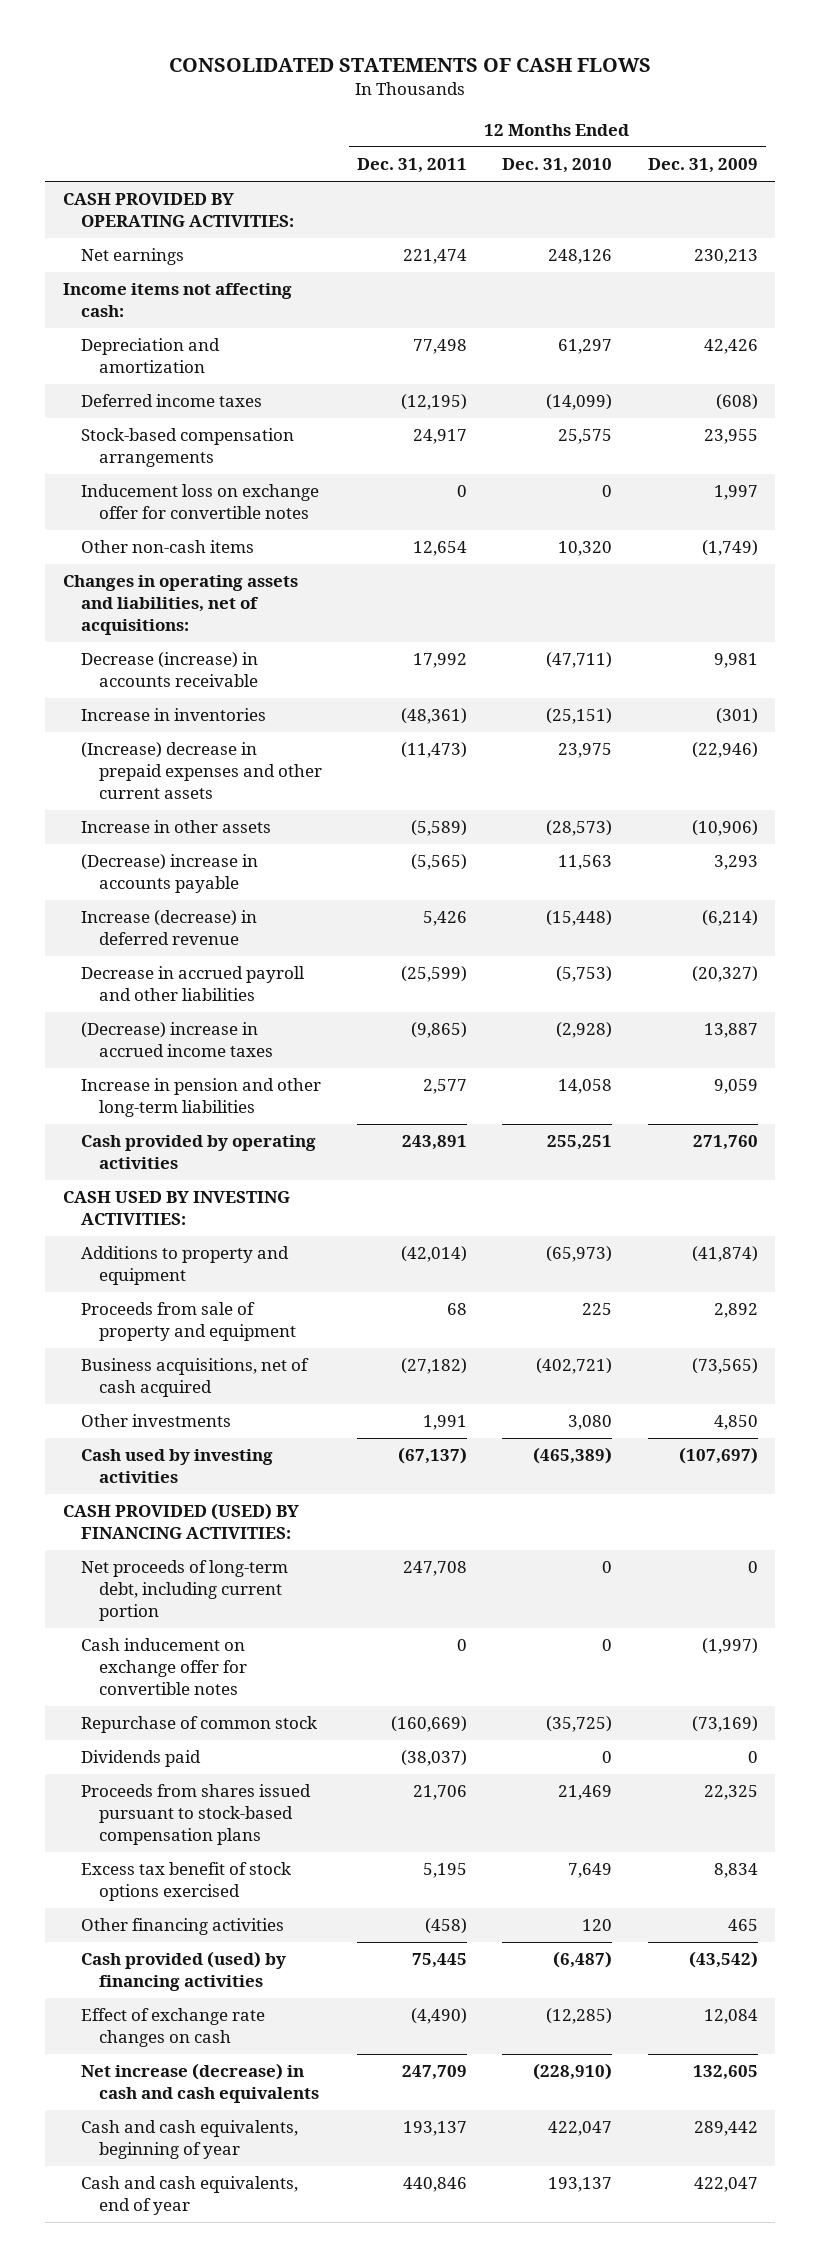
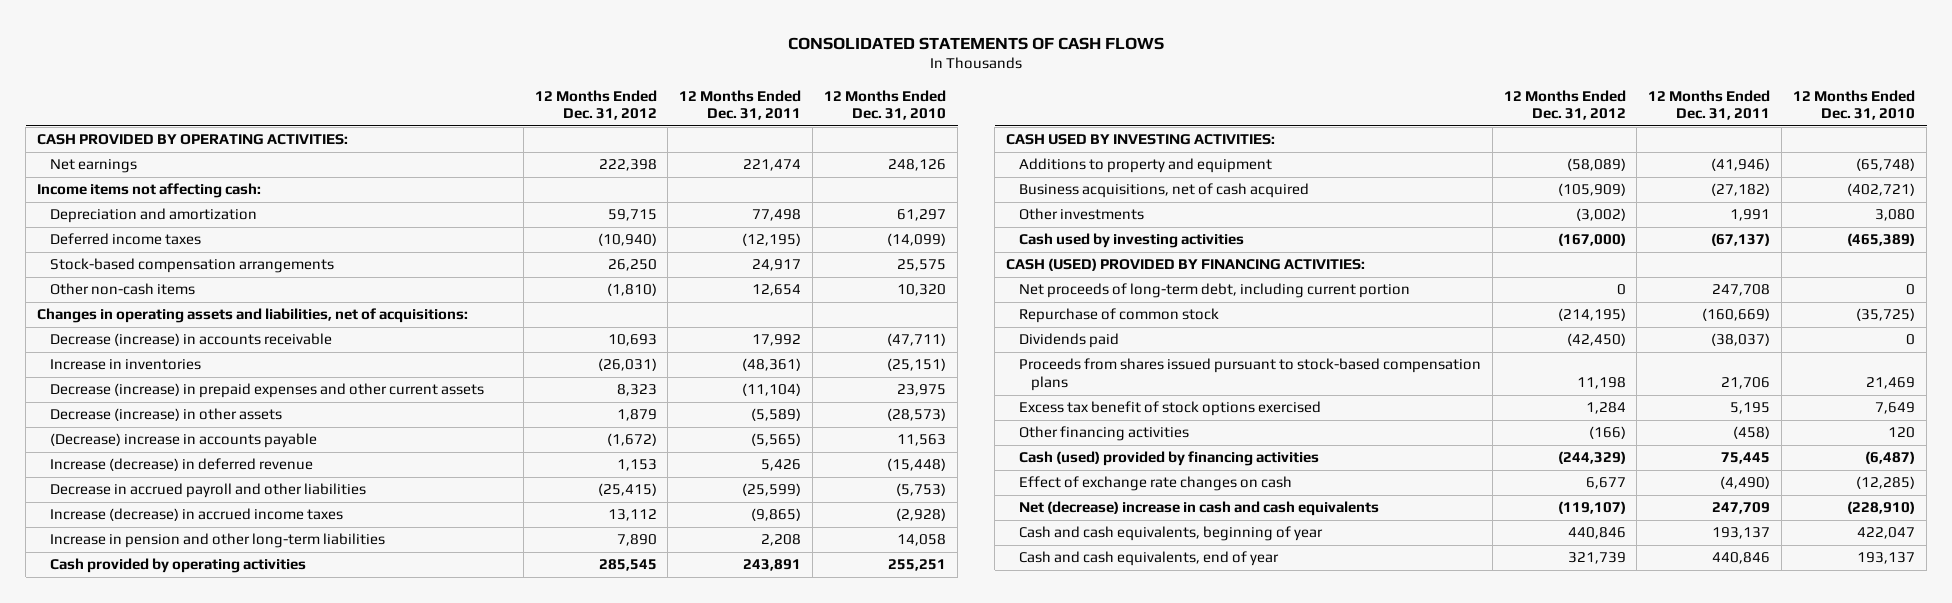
[647,158,758,174] Dec. 31, 2009 -> none
none -> [534,89,657,121] 12 Months Ended Dec. 31, 2012
[81,484,320,520] Inducement loss on exchange offer for convertible notes -> none
[81,742,323,800] (Increase) decrease in prepaid expenses and other current assets -> [49,383,484,399] Decrease (increase) in prepaid expenses and other current assets
[401,742,468,759] (11,473) -> [742,383,802,397] (11,104)
[81,820,272,834] Increase in other assets -> [49,408,282,422] Decrease (increase) in other assets
[81,1022,274,1058] (Decrease) increase in accrued income taxes -> [49,508,343,522] Increase (decrease) in accrued income taxes
[423,1079,468,1095] 2,577 -> [761,534,802,547] 2,208
[81,1302,297,1342] Proceeds from sale of property and equipment -> none
[401,1246,468,1263] (42,014) -> [1711,158,1771,172] (41,946)
[546,1246,613,1263] (65,973) -> [1856,158,1916,172] (65,748)
[62,1503,299,1540] CASH PROVIDED (USED) BY FINANCING ACTIVITIES: -> [1006,258,1366,272] CASH (USED) PROVIDED BY FINANCING ACTIVITIES:
[81,1638,248,1696] Cash inducement on exchange offer for convertible notes -> none
[81,1951,287,1992] Cash provided (used) by financing activities -> [1018,451,1319,467] Cash (used) provided by financing activities
[81,2063,320,2104] Net increase (decrease) in cash and cash equivalents -> [1018,501,1379,517] Net (decrease) increase in cash and cash equivalents

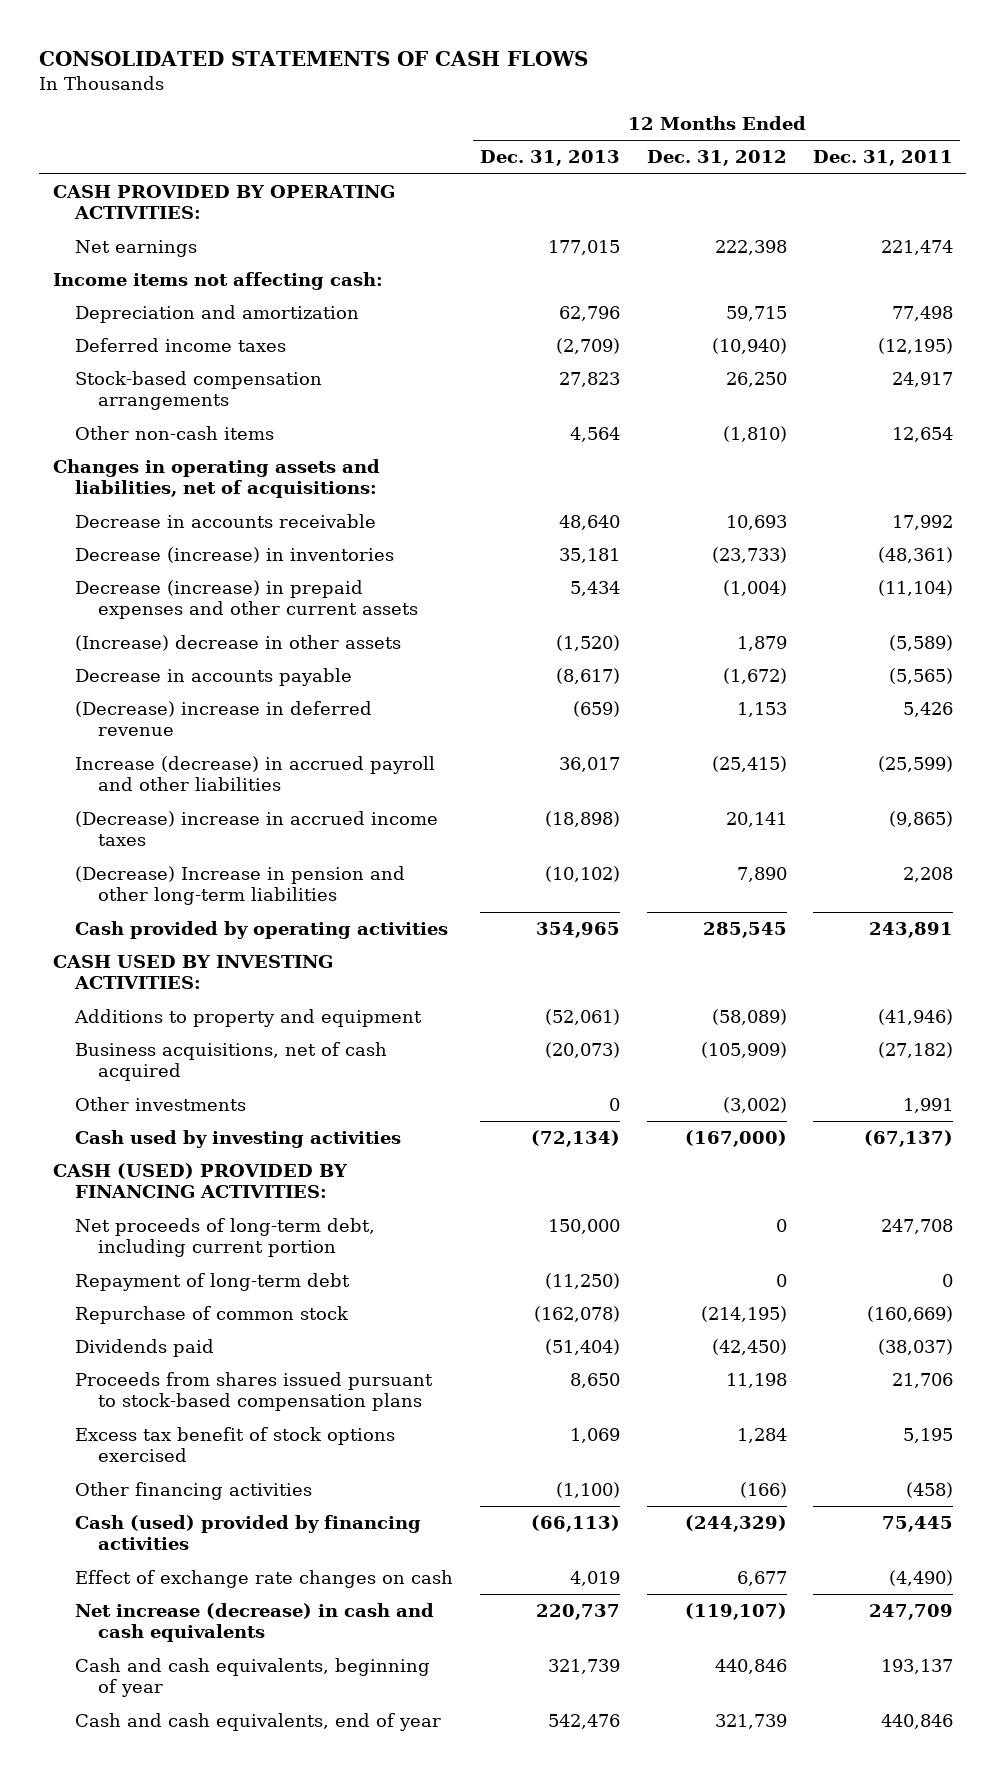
[824,89,947,121] 12 Months Ended Dec. 31, 2010 -> none
none -> [479,150,620,167] Dec. 31, 2013
[49,333,332,347] Decrease (increase) in accounts receivable -> [75,514,377,529] Decrease in accounts receivable
[49,359,201,371] Increase in inventories -> [75,547,395,564] Decrease (increase) in inventories
[597,358,657,372] (26,031) -> [711,547,787,564] (23,733)
[616,384,657,397] 8,323 -> [722,580,787,597] (1,004)
[49,408,282,422] Decrease (increase) in other assets -> [75,635,402,652] (Increase) decrease in other assets
[49,433,317,449] (Decrease) increase in accounts payable -> [75,668,353,687] Decrease in accounts payable
[49,458,313,472] Increase (decrease) in deferred revenue -> [75,701,373,737] (Decrease) increase in deferred revenue
[49,483,366,499] Decrease in accrued payroll and other liabilities -> [75,756,436,792] Increase (decrease) in accrued payroll and other liabilities
[49,508,343,522] Increase (decrease) in accrued income taxes -> [75,811,439,847] (Decrease) increase in accrued income taxes
[607,509,657,522] 13,112 -> [725,812,787,828] 20,141
[49,533,385,549] Increase in pension and other long-term liabilities -> [75,866,406,906] (Decrease) Increase in pension and other long-term liabilities
none -> [75,1273,351,1292] Repayment of long-term debt
[1018,501,1379,517] Net (decrease) increase in cash and cash equivalents -> [75,1603,435,1643] Net increase (decrease) in cash and cash equivalents

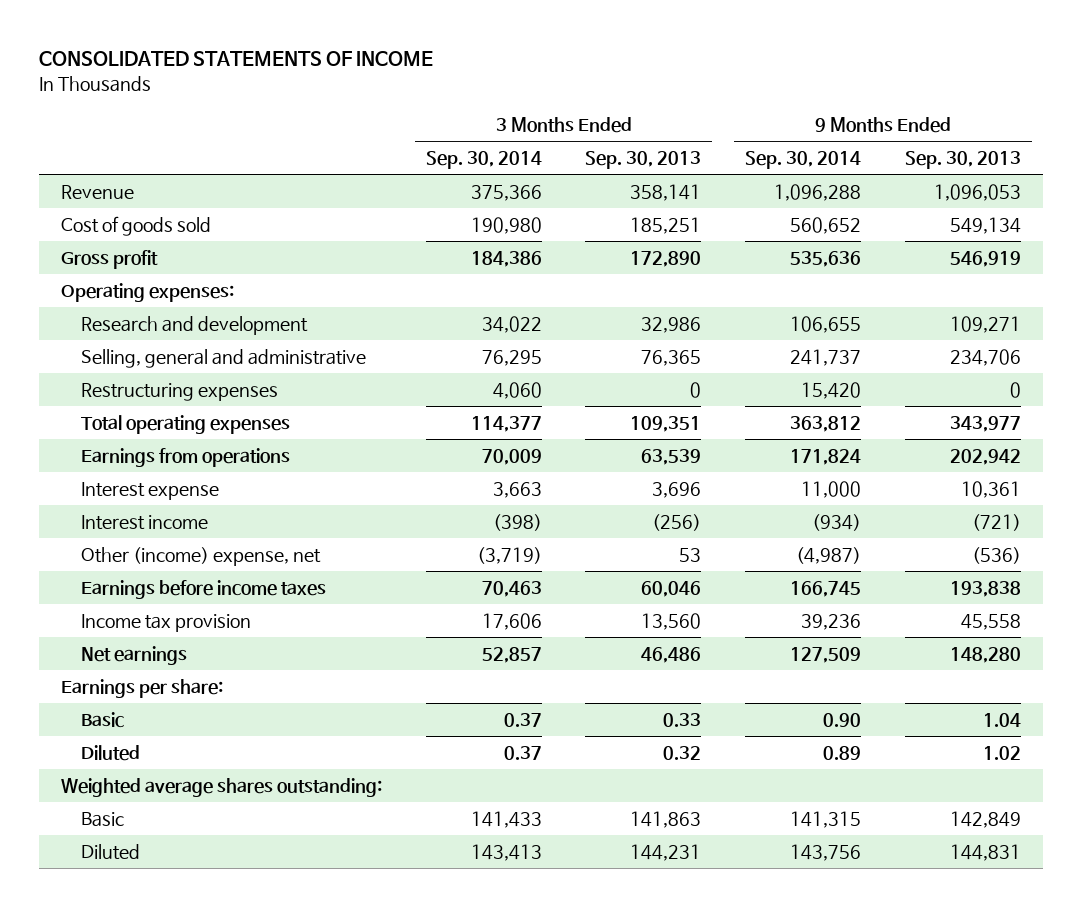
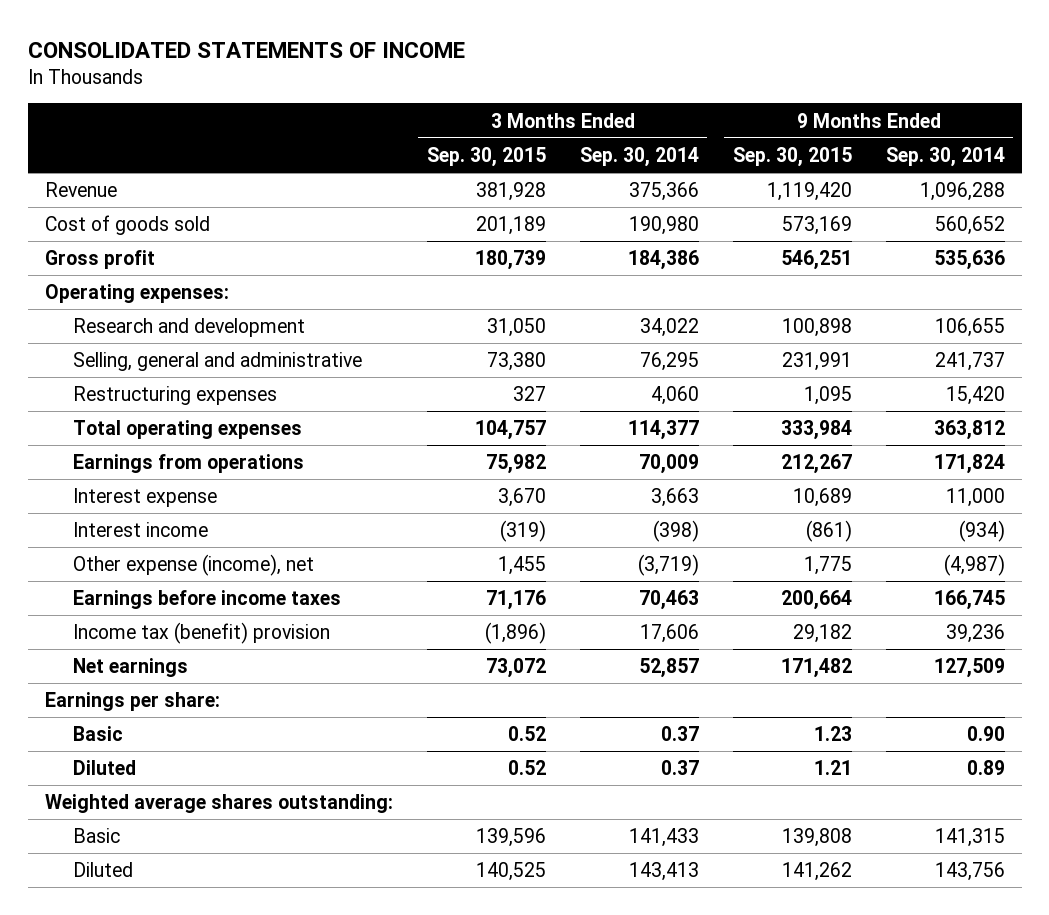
[585,151,702,170] Sep. 30, 2013 -> none
[904,151,1021,170] Sep. 30, 2013 -> none
none -> [426,147,546,168] Sep. 30, 2015
none -> [732,147,852,168] Sep. 30, 2015
[80,546,321,566] Other (income) expense, net -> [73,554,315,577] Other expense (income), net
[80,613,251,632] Income tax provision -> [73,622,331,645] Income tax (benefit) provision

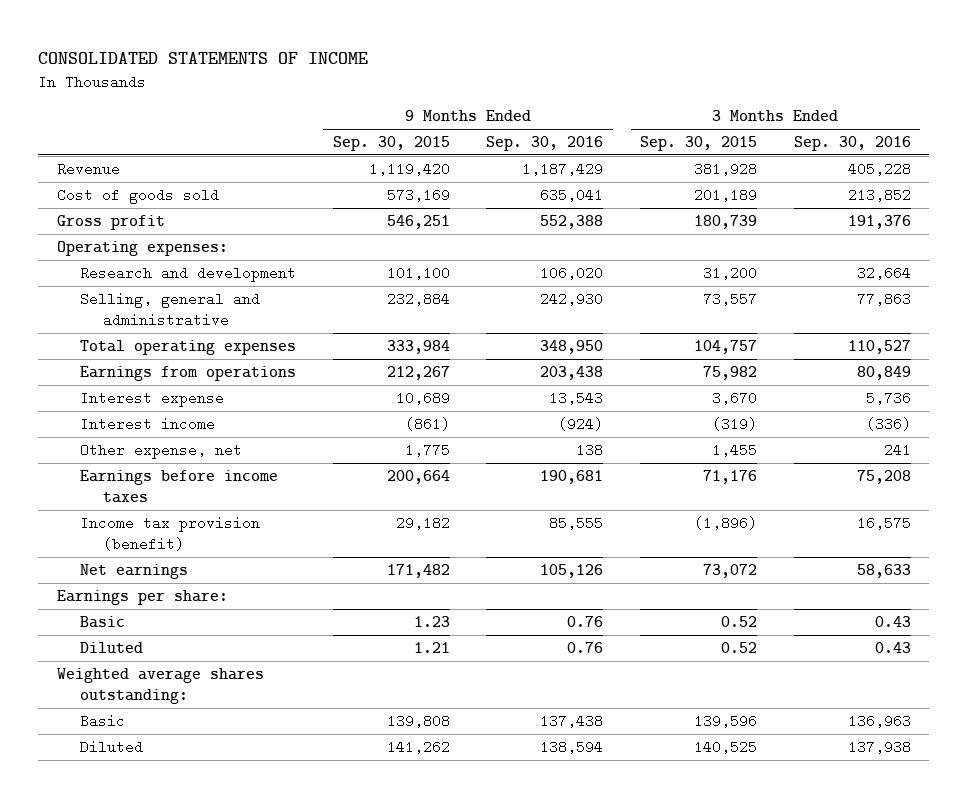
[579,147,699,168] Sep. 30, 2014 -> none
[885,147,1005,168] Sep. 30, 2014 -> none
none -> [486,135,604,151] Sep. 30, 2016
none -> [793,135,911,151] Sep. 30, 2016
[73,386,278,406] Restructuring expenses -> none
[486,318,546,338] 31,050 -> [703,265,758,280] 31,200
[781,318,852,338] 100,898 -> [386,265,450,280] 101,100
[486,352,546,372] 73,380 -> [703,291,758,306] 73,557
[781,352,852,372] 231,991 -> [386,291,450,306] 232,884
[73,554,315,577] Other expense (income), net -> [79,442,242,459] Other expense, net
[73,622,331,645] Income tax (benefit) provision -> [79,515,260,551] Income tax provision (benefit)

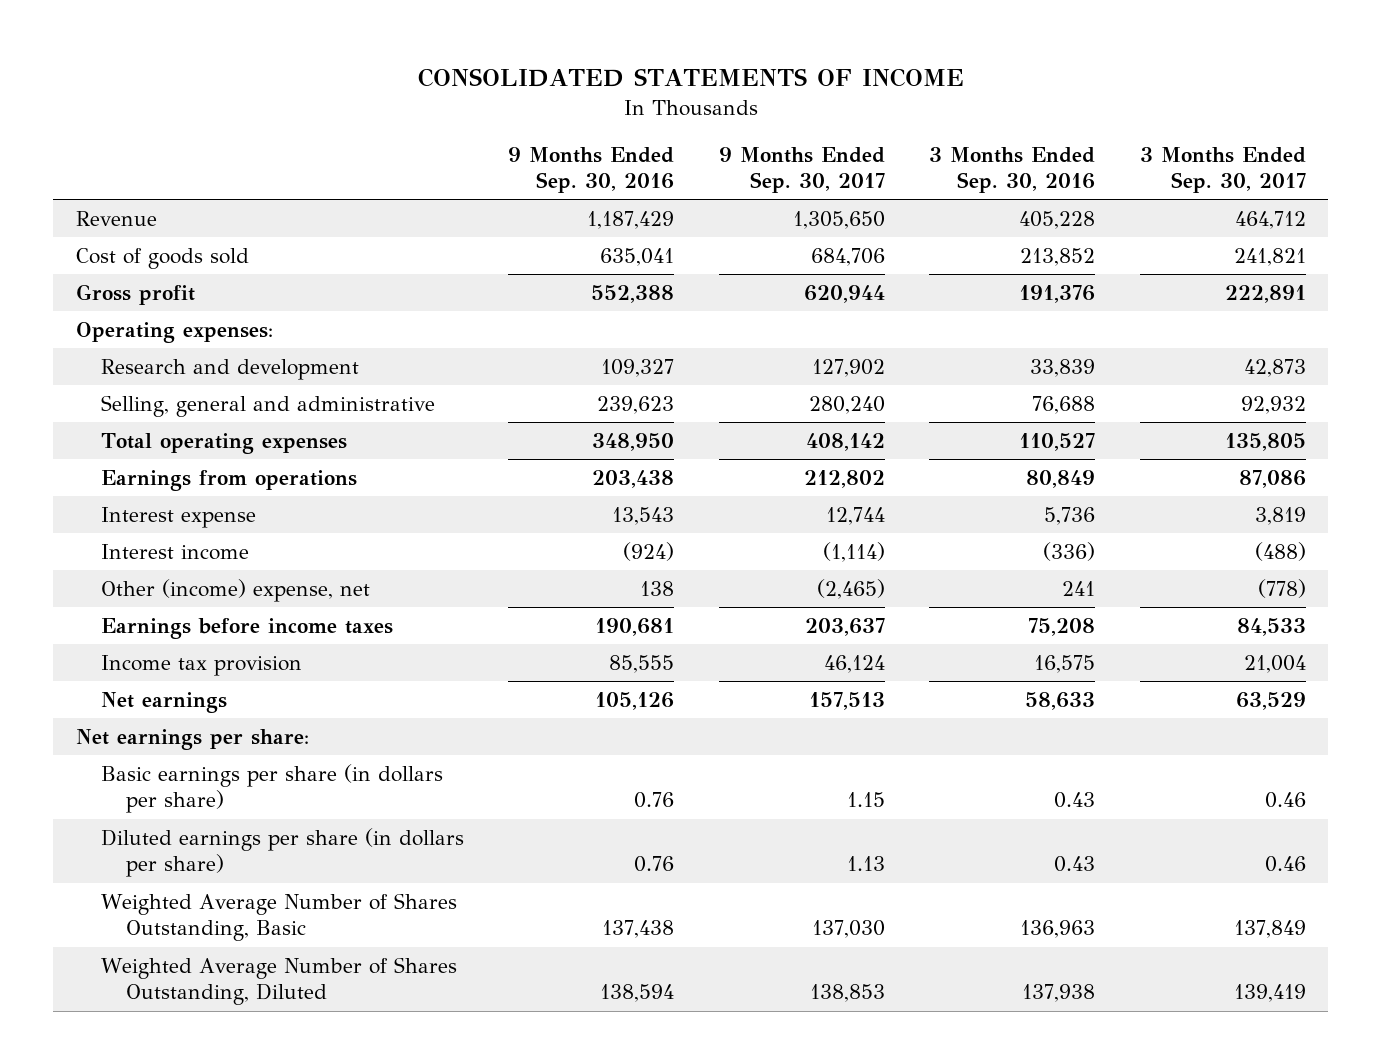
[332,135,450,151] Sep. 30, 2015 -> none
[640,135,758,151] Sep. 30, 2015 -> none
none -> [718,146,885,193] 9 Months Ended Sep. 30, 2017
none -> [1139,146,1306,193] 3 Months Ended Sep. 30, 2017
[540,265,604,280] 106,020 -> [601,358,675,377] 109,327
[856,265,911,280] 32,664 -> [1030,358,1096,377] 33,839
[540,291,604,306] 242,930 -> [597,395,675,414] 239,623
[856,291,911,306] 77,863 -> [1032,395,1096,414] 76,688
[79,442,242,459] Other expense, net -> [100,578,370,602] Other (income) expense, net
[79,515,260,551] Income tax provision (benefit) -> [100,654,302,676] Income tax provision
[56,667,264,704] Weighted average shares outstanding: -> none
[56,589,228,605] Earnings per share: -> [75,728,309,750] Net earnings per share:
[79,615,125,628] Basic -> [100,763,443,814] Basic earnings per share (in dollars per share)
[79,641,143,653] Diluted -> [100,827,464,878] Diluted earnings per share (in dollars per share)
[79,713,125,728] Basic -> [100,892,457,942] Weighted Average Number of Shares Outstanding, Basic
[79,739,143,754] Diluted -> [100,956,457,1006] Weighted Average Number of Shares Outstanding, Diluted

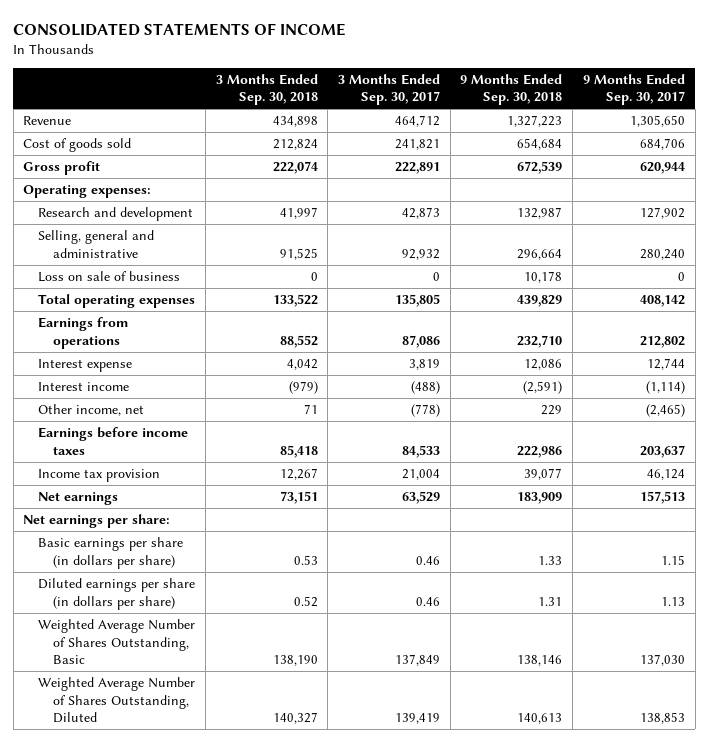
[508,146,675,193] 9 Months Ended Sep. 30, 2016 -> none
[929,146,1096,193] 3 Months Ended Sep. 30, 2016 -> none
none -> [215,73,318,106] 3 Months Ended Sep. 30, 2018
none -> [460,73,563,106] 9 Months Ended Sep. 30, 2018
none -> [38,271,181,283] Loss on sale of business
[100,578,370,602] Other (income) expense, net -> [38,404,145,417] Other income, net

